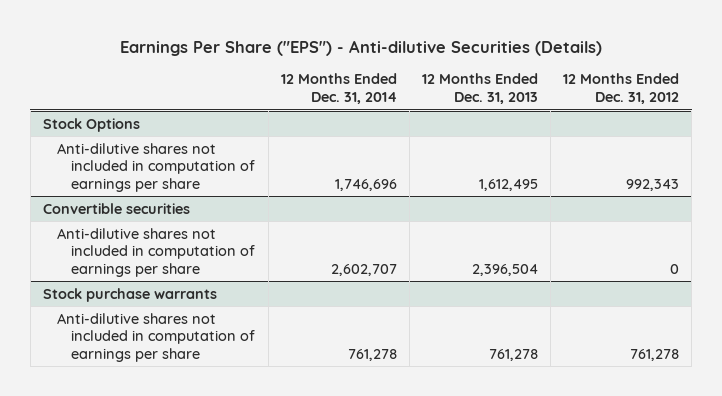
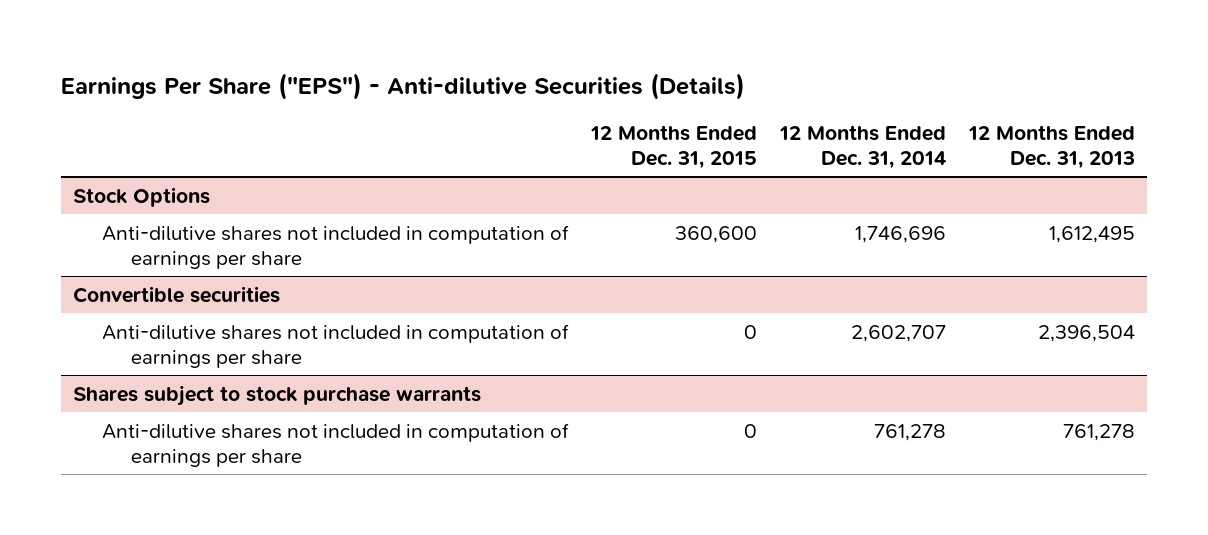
[563,73,680,105] 12 Months Ended Dec. 31, 2012 -> none
none -> [590,125,758,170] 12 Months Ended Dec. 31, 2015
[42,287,217,302] Stock purchase warrants -> [72,384,481,406] Shares subject to stock purchase warrants

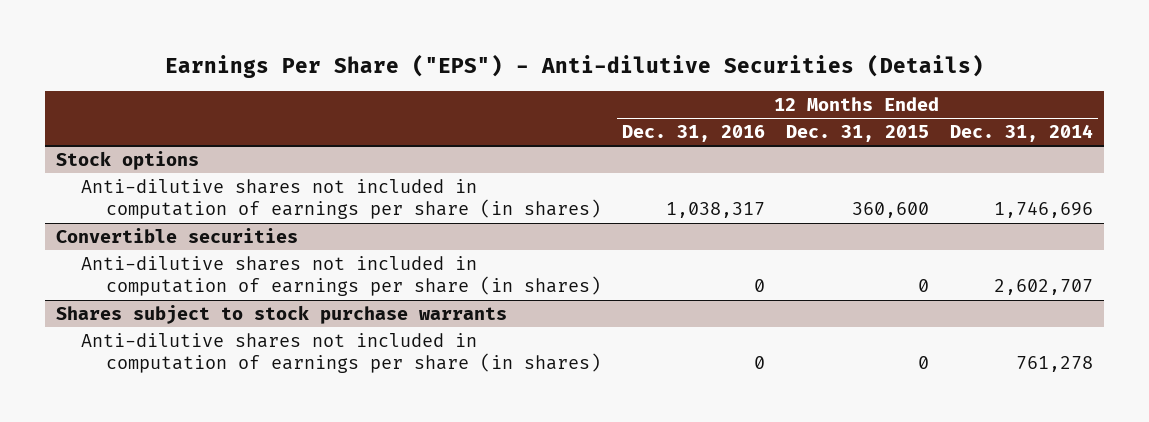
[968,125,1136,170] 12 Months Ended Dec. 31, 2013 -> none
none -> [621,125,765,143] Dec. 31, 2016
[72,186,210,207] Stock Options -> [55,150,199,170] Stock options
[101,224,569,269] Anti-dilutive shares not included in computation of earnings per share -> [80,178,601,220] Anti-dilutive shares not included in computation of earnings per share (in shares)
[101,323,569,368] Anti-dilutive shares not included in computation of earnings per share -> [80,255,601,297] Anti-dilutive shares not included in computation of earnings per share (in shares)
[101,422,569,467] Anti-dilutive shares not included in computation of earnings per share -> [80,332,601,374] Anti-dilutive shares not included in computation of earnings per share (in shares)

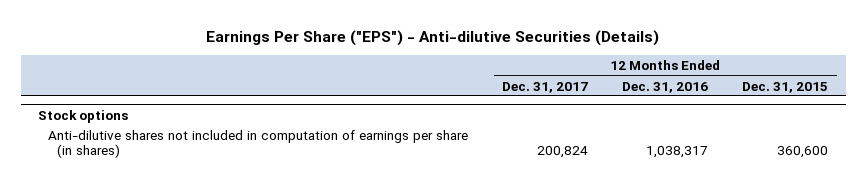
[950,124,1094,143] Dec. 31, 2014 -> none
none -> [502,81,589,93] Dec. 31, 2017
[55,227,298,243] Convertible securities -> none
[80,255,601,297] Anti-dilutive shares not included in computation of earnings per share (in shares) -> none
[55,304,507,324] Shares subject to stock purchase warrants -> none
[80,332,601,374] Anti-dilutive shares not included in computation of earnings per share (in shares) -> none

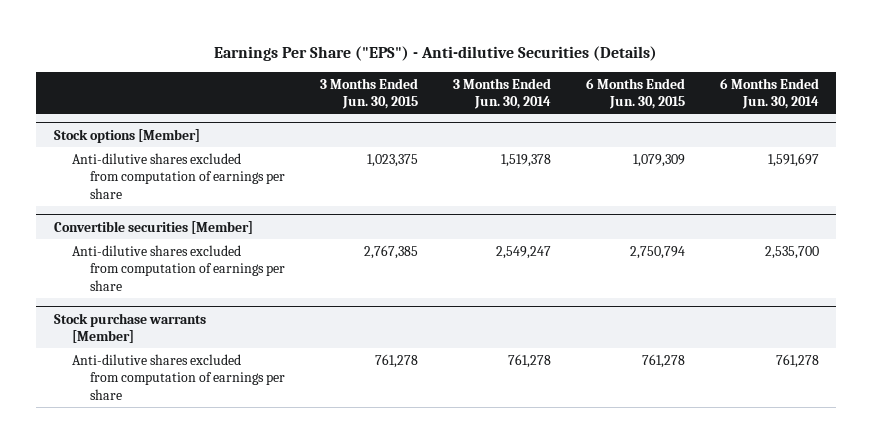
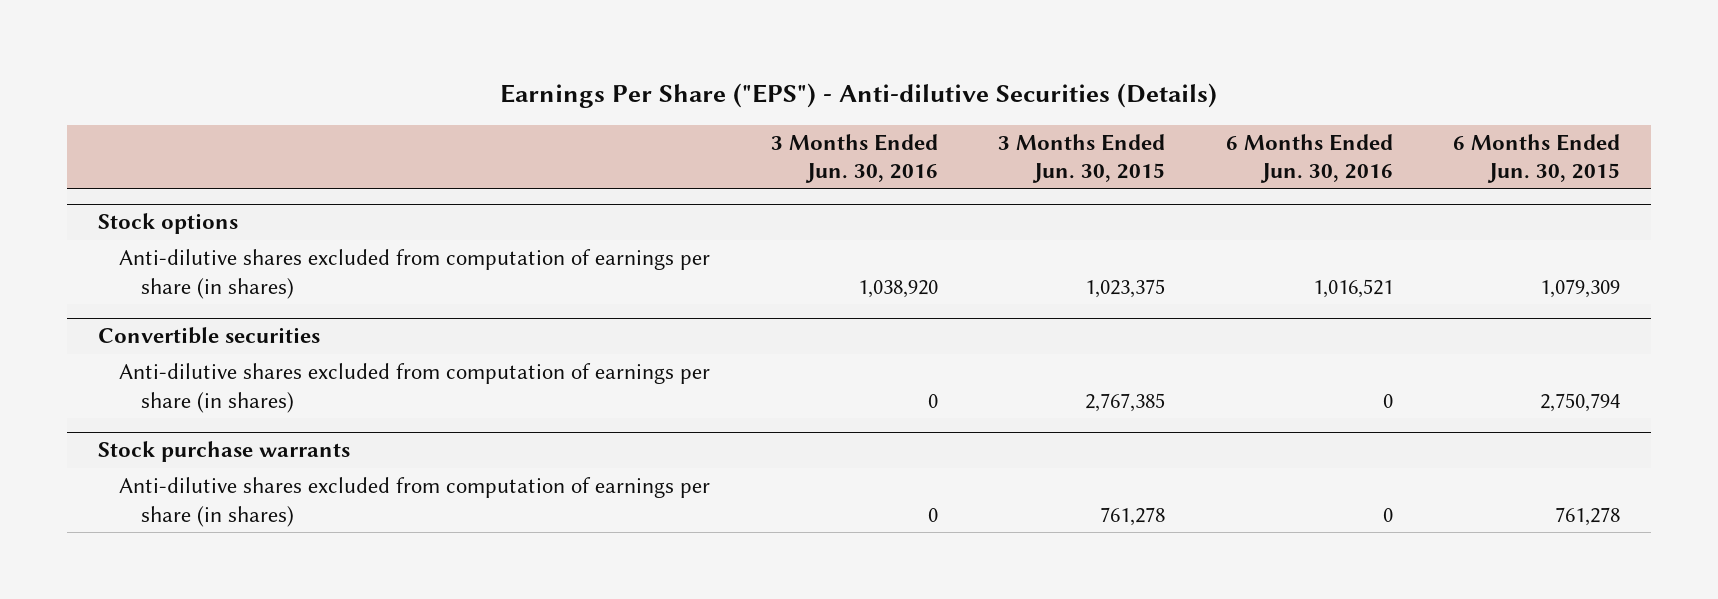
[452,77,551,109] 3 Months Ended Jun. 30, 2014 -> none
[719,77,819,109] 6 Months Ended Jun. 30, 2014 -> none
none -> [770,133,938,184] 3 Months Ended Jun. 30, 2016
none -> [1225,133,1393,184] 6 Months Ended Jun. 30, 2016
[53,128,200,143] Stock options [Member] -> [97,213,238,235] Stock options
[71,152,285,199] Anti-dilutive shares excluded from computation of earnings per share -> [119,249,711,299] Anti-dilutive shares excluded from computation of earnings per share (in shares)
[53,220,253,234] Convertible securities [Member] -> [97,327,320,345] Convertible securities
[71,244,285,291] Anti-dilutive shares excluded from computation of earnings per share -> [119,363,711,413] Anti-dilutive shares excluded from computation of earnings per share (in shares)
[53,312,206,343] Stock purchase warrants [Member] -> [97,441,350,463] Stock purchase warrants
[71,353,285,400] Anti-dilutive shares excluded from computation of earnings per share -> [119,477,711,527] Anti-dilutive shares excluded from computation of earnings per share (in shares)

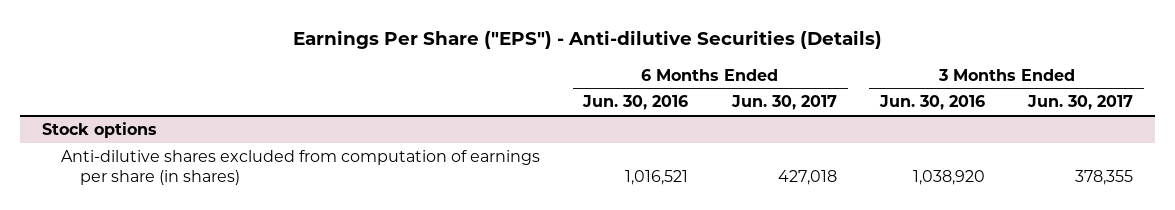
[998,133,1166,184] 3 Months Ended Jun. 30, 2015 -> none
[1453,133,1621,184] 6 Months Ended Jun. 30, 2015 -> none
none -> [730,95,837,111] Jun. 30, 2017
none -> [1027,95,1134,111] Jun. 30, 2017
[97,327,320,345] Convertible securities -> none
[119,363,711,413] Anti-dilutive shares excluded from computation of earnings per share (in shares) -> none
[97,441,350,463] Stock purchase warrants -> none
[119,477,711,527] Anti-dilutive shares excluded from computation of earnings per share (in shares) -> none

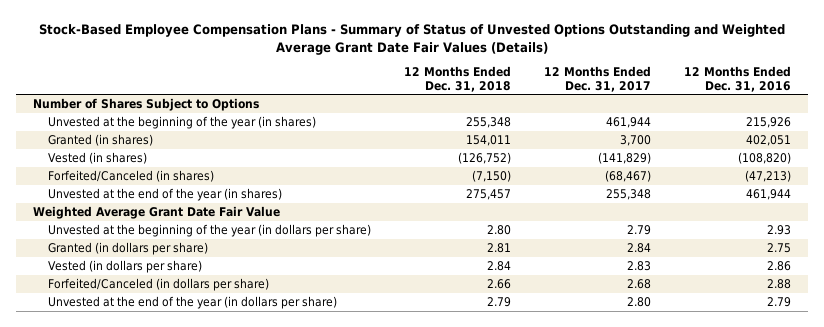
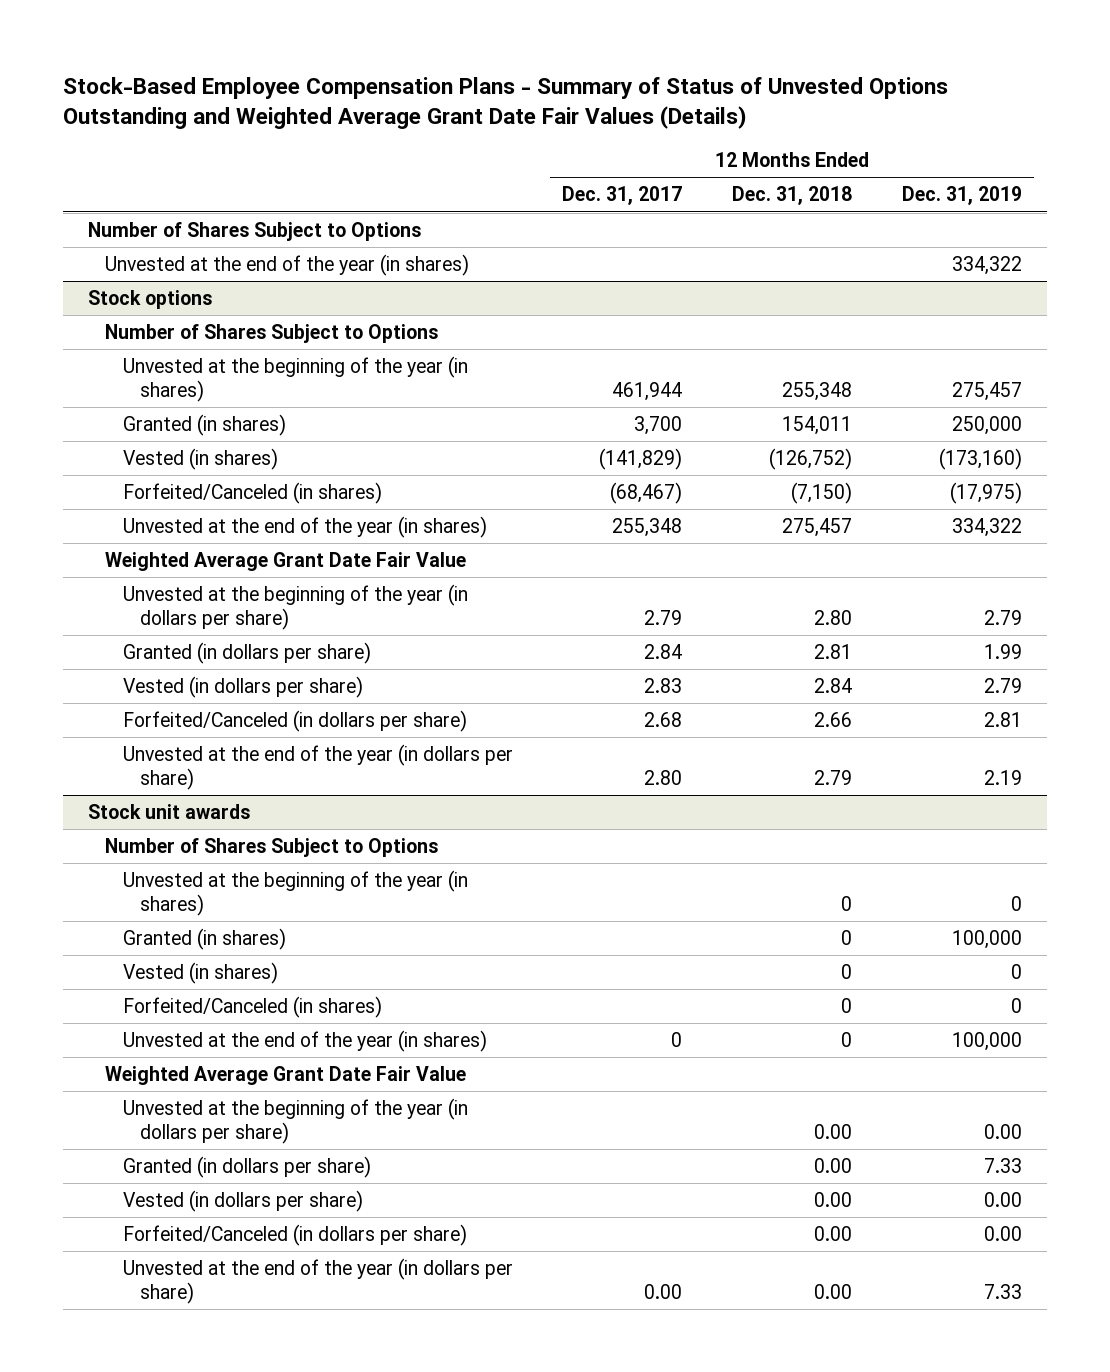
[684,65,792,92] 12 Months Ended Dec. 31, 2016 -> none
none -> [901,186,1022,206] Dec. 31, 2019
none -> [105,253,470,276] Unvested at the end of the year (in shares)
none -> [88,289,213,309] Stock options
none -> [105,323,439,343] Number of Shares Subject to Options
none -> [88,803,251,819] Stock unit awards
none -> [105,837,439,857] Number of Shares Subject to Options
none -> [122,869,468,916] Unvested at the beginning of the year (in shares)
none -> [122,927,286,950] Granted (in shares)
none -> [122,961,278,984] Vested (in shares)
none -> [122,995,382,1018] Forfeited/Canceled (in shares)
none -> [122,1029,487,1052] Unvested at the end of the year (in shares)
none -> [105,1065,467,1085] Weighted Average Grant Date Fair Value
none -> [122,1097,468,1144] Unvested at the beginning of the year (in dollars per share)
none -> [122,1155,371,1178] Granted (in dollars per share)
none -> [122,1189,363,1212] Vested (in dollars per share)
none -> [122,1223,467,1246] Forfeited/Canceled (in dollars per share)
none -> [122,1257,513,1304] Unvested at the end of the year (in dollars per share)

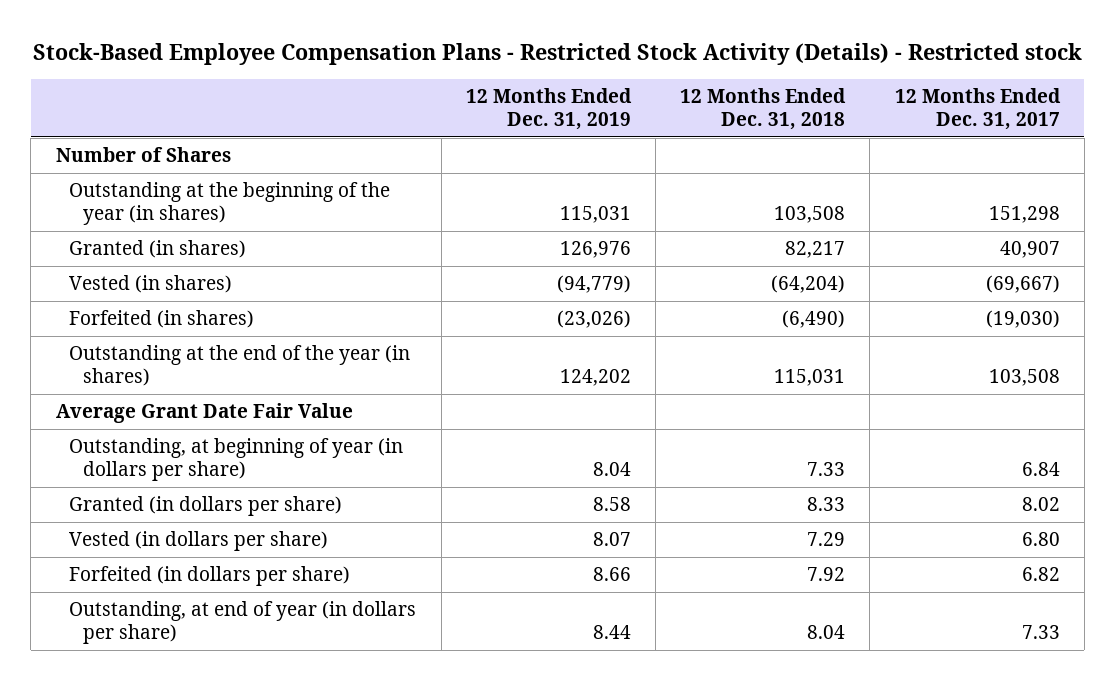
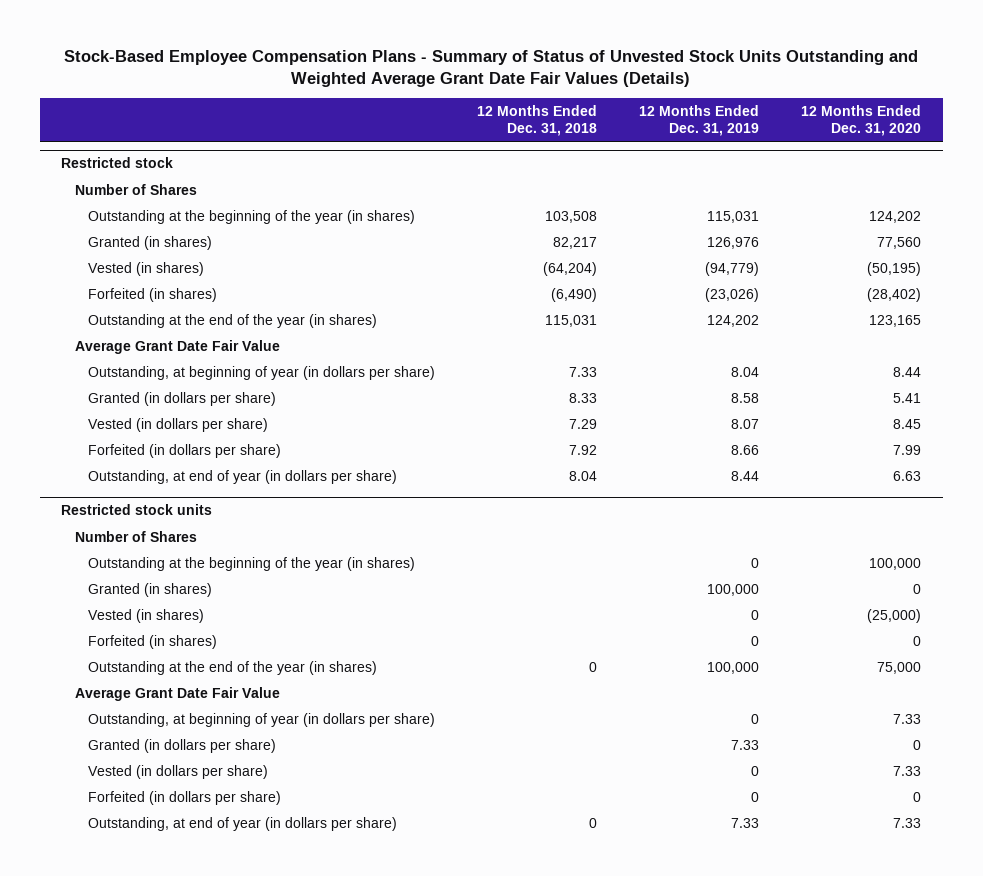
[32,43,1082,66] Stock-Based Employee Compensation Plans - Restricted Stock Activity (Details) - Restricted stock -> [64,50,919,88] Stock-Based Employee Compensation Plans - Summary of Status of Unvested Stock Units Outstanding and Weighted Average Grant Date Fair Values (Details)
[894,88,1061,131] 12 Months Ended Dec. 31, 2017 -> none
none -> [801,105,922,137] 12 Months Ended Dec. 31, 2020
none -> [61,157,174,169] Restricted stock
none -> [61,504,213,516] Restricted stock units
none -> [74,530,197,542] Number of Shares
none -> [88,556,416,571] Outstanding at the beginning of the year (in shares)
none -> [88,582,213,597] Granted (in shares)
none -> [88,608,205,623] Vested (in shares)
none -> [88,634,218,649] Forfeited (in shares)
none -> [88,660,378,675] Outstanding at the end of the year (in shares)
none -> [74,686,280,701] Average Grant Date Fair Value
none -> [88,712,436,727] Outstanding, at beginning of year (in dollars per share)
none -> [88,738,277,753] Granted (in dollars per share)
none -> [88,764,269,779] Vested (in dollars per share)
none -> [88,790,282,805] Forfeited (in dollars per share)
none -> [88,816,398,831] Outstanding, at end of year (in dollars per share)

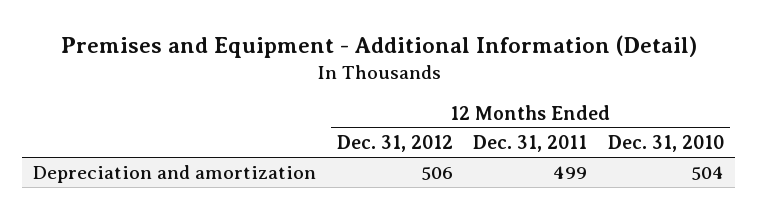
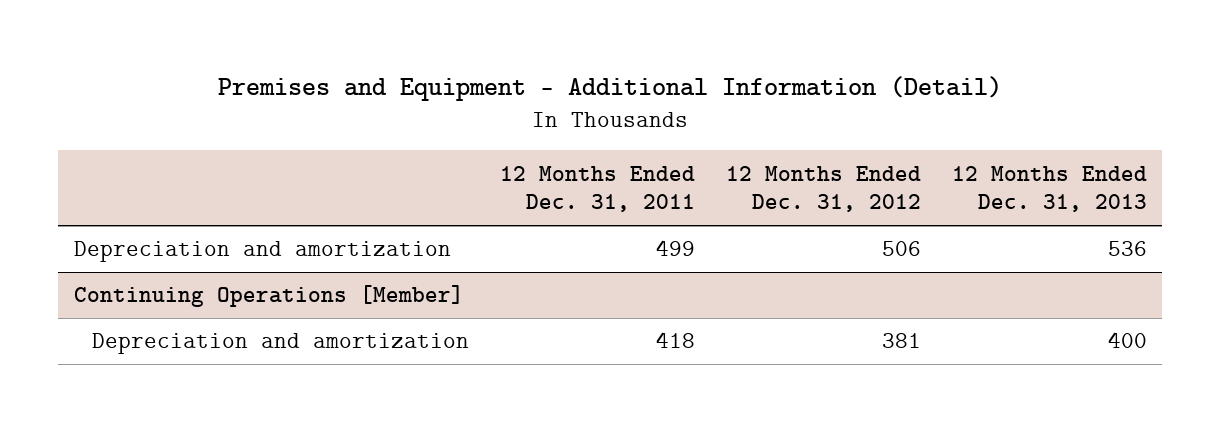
[608,135,725,153] Dec. 31, 2010 -> none
none -> [951,165,1147,213] 12 Months Ended Dec. 31, 2013
none -> [73,285,464,308] Continuing Operations [Member]
none -> [92,333,470,355] Depreciation and amortization

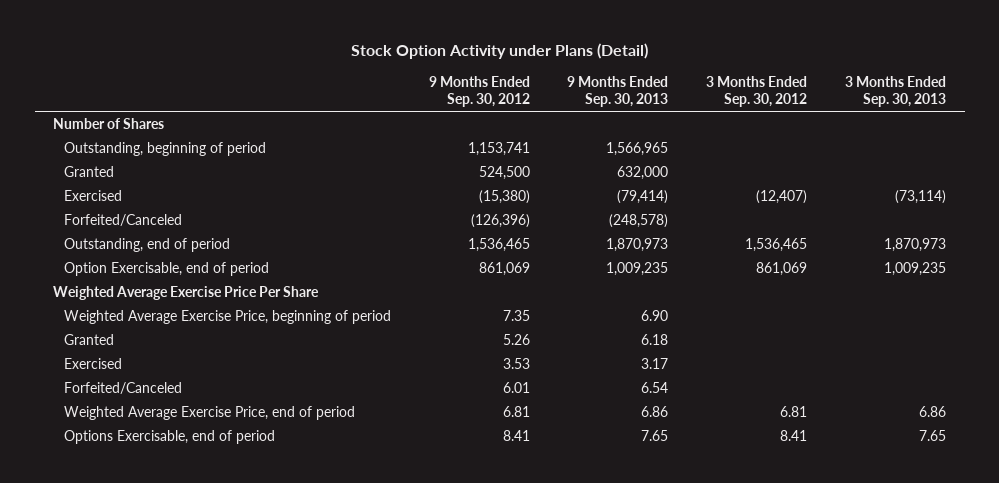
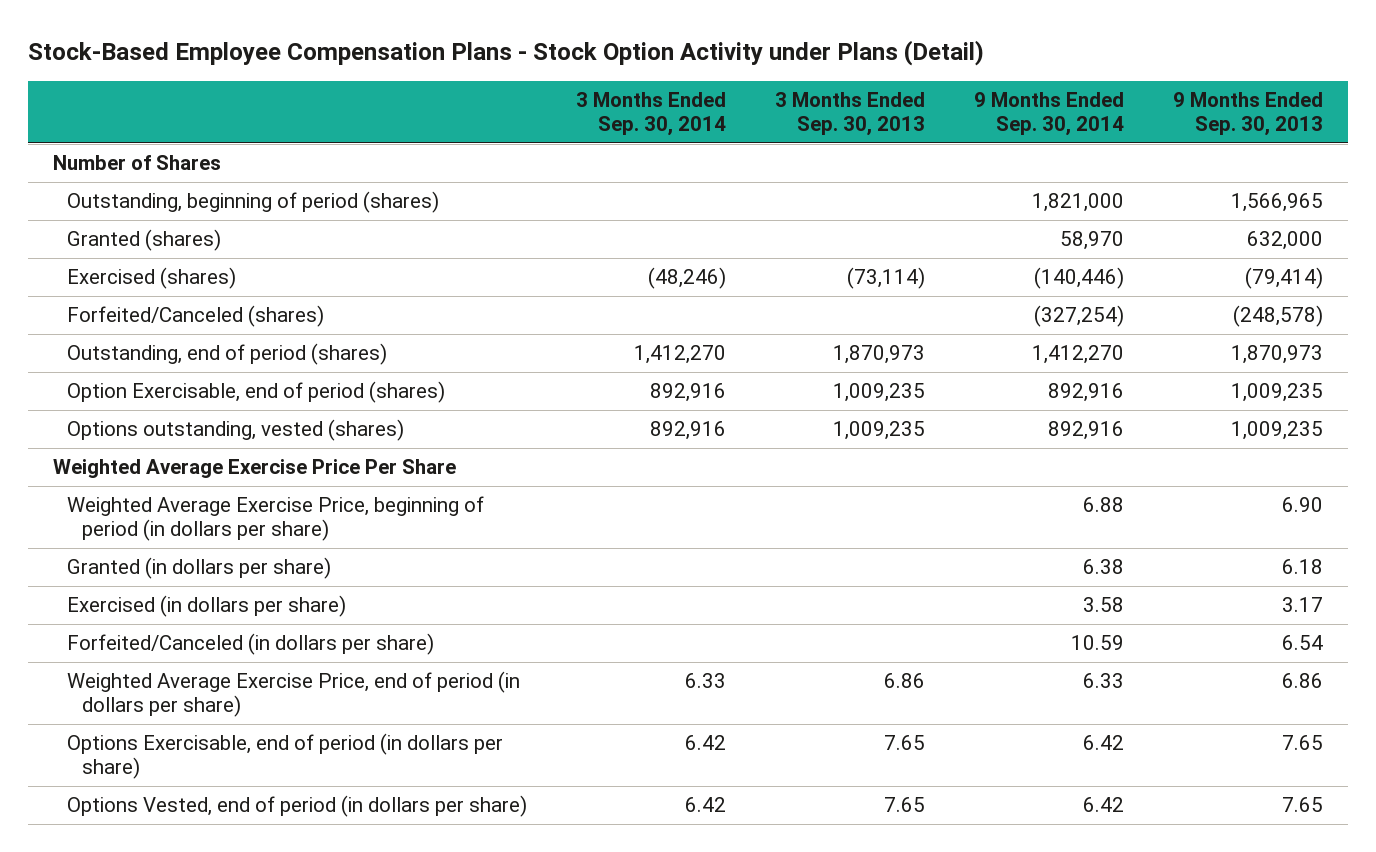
[350,43,648,60] Stock Option Activity under Plans (Detail) -> [28,40,985,67] Stock-Based Employee Compensation Plans - Stock Option Activity under Plans (Detail)
[428,75,530,108] 9 Months Ended Sep. 30, 2012 -> none
[706,75,808,108] 3 Months Ended Sep. 30, 2012 -> none
none -> [576,92,727,137] 3 Months Ended Sep. 30, 2014
none -> [974,92,1125,137] 9 Months Ended Sep. 30, 2014
[63,141,266,156] Outstanding, beginning of period -> [67,191,440,214] Outstanding, beginning of period (shares)
[63,165,114,177] Granted -> [67,229,222,252] Granted (shares)
[63,189,122,201] Exercised -> [67,267,237,290] Exercised (shares)
[63,213,182,226] Forfeited/Canceled -> [67,305,325,328] Forfeited/Canceled (shares)
[63,237,230,252] Outstanding, end of period -> [67,343,388,366] Outstanding, end of period (shares)
[63,261,269,276] Option Exercisable, end of period -> [67,381,446,404] Option Exercisable, end of period (shares)
none -> [67,419,405,442] Options outstanding, vested (shares)
[63,309,391,324] Weighted Average Exercise Price, beginning of period -> [67,496,485,542] Weighted Average Exercise Price, beginning of period (in dollars per share)
[63,333,114,345] Granted -> [67,557,332,580] Granted (in dollars per share)
[63,357,122,369] Exercised -> [67,595,347,618] Exercised (in dollars per share)
[63,381,182,394] Forfeited/Canceled -> [67,633,435,656] Forfeited/Canceled (in dollars per share)
[63,405,355,420] Weighted Average Exercise Price, end of period -> [67,671,521,718] Weighted Average Exercise Price, end of period (in dollars per share)
[63,429,275,444] Options Exercisable, end of period -> [67,733,504,780] Options Exercisable, end of period (in dollars per share)
none -> [67,795,528,818] Options Vested, end of period (in dollars per share)

